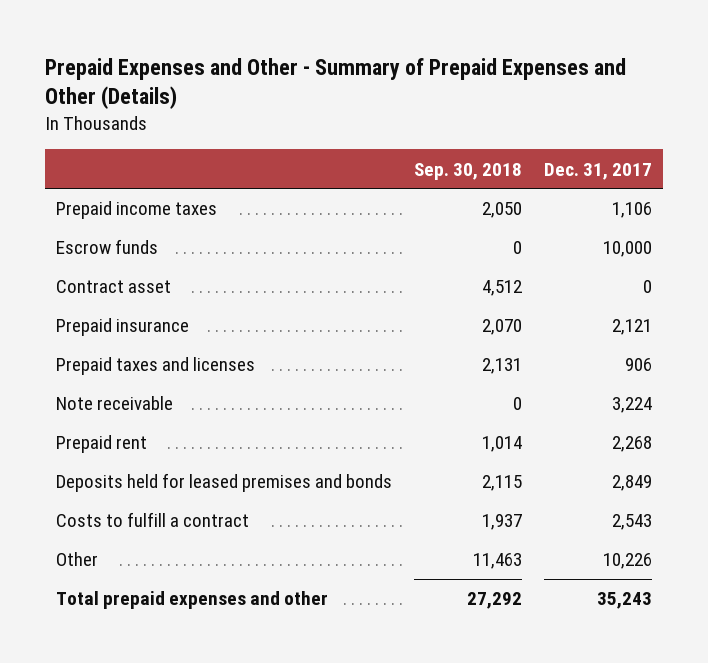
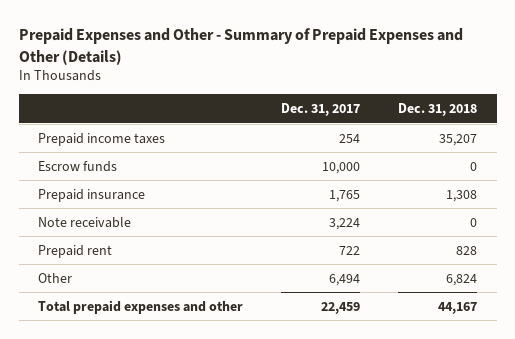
[413,162,522,180] Sep. 30, 2018 -> none
none -> [398,102,478,116] Dec. 31, 2018
[611,202,652,219] 1,106 -> [339,133,361,143] 254
[55,280,171,294] Contract asset -> none
[55,357,255,376] Prepaid taxes and licenses -> none
[611,319,652,336] 2,121 -> [329,189,361,202] 1,765
[55,473,392,493] Deposits held for leased premises and bonds -> none
[55,512,249,528] Costs to fulfill a contract -> none
[611,436,652,453] 2,268 -> [339,245,361,255] 722
[602,553,652,570] 10,226 -> [329,273,361,286] 6,494
[596,592,652,610] 35,243 -> [321,301,361,314] 22,459

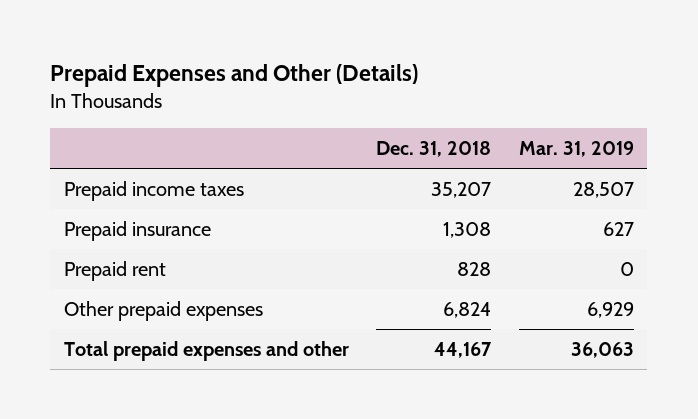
[18,28,463,65] Prepaid Expenses and Other - Summary of Prepaid Expenses and Other (Details) -> [50,64,419,88] Prepaid Expenses and Other (Details)
[281,102,361,116] Dec. 31, 2017 -> none
none -> [518,141,634,158] Mar. 31, 2019
[37,160,117,172] Escrow funds -> none
[37,216,131,228] Note receivable -> none
[37,272,72,283] Other -> [64,300,264,321] Other prepaid expenses

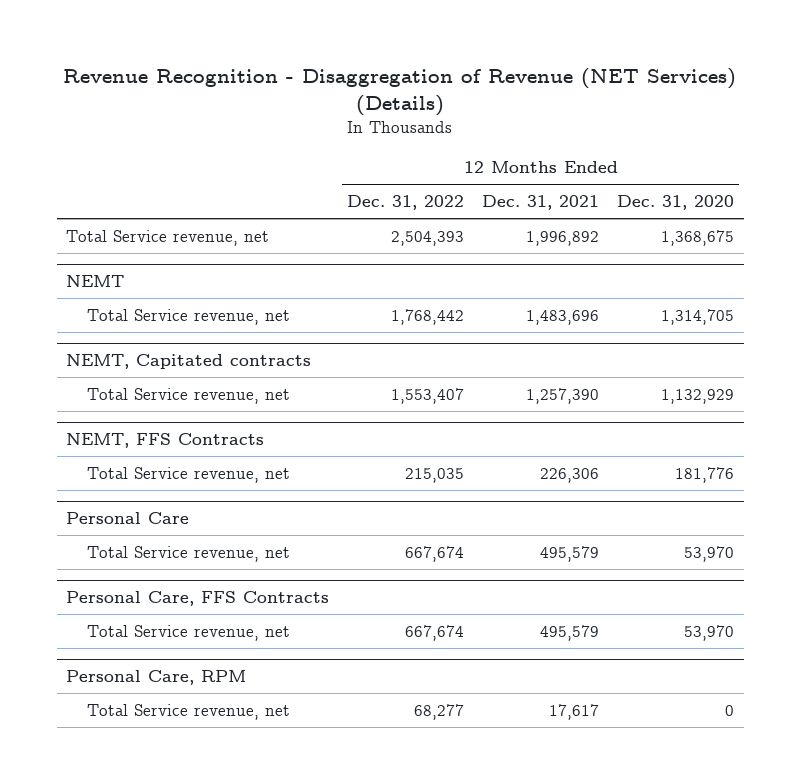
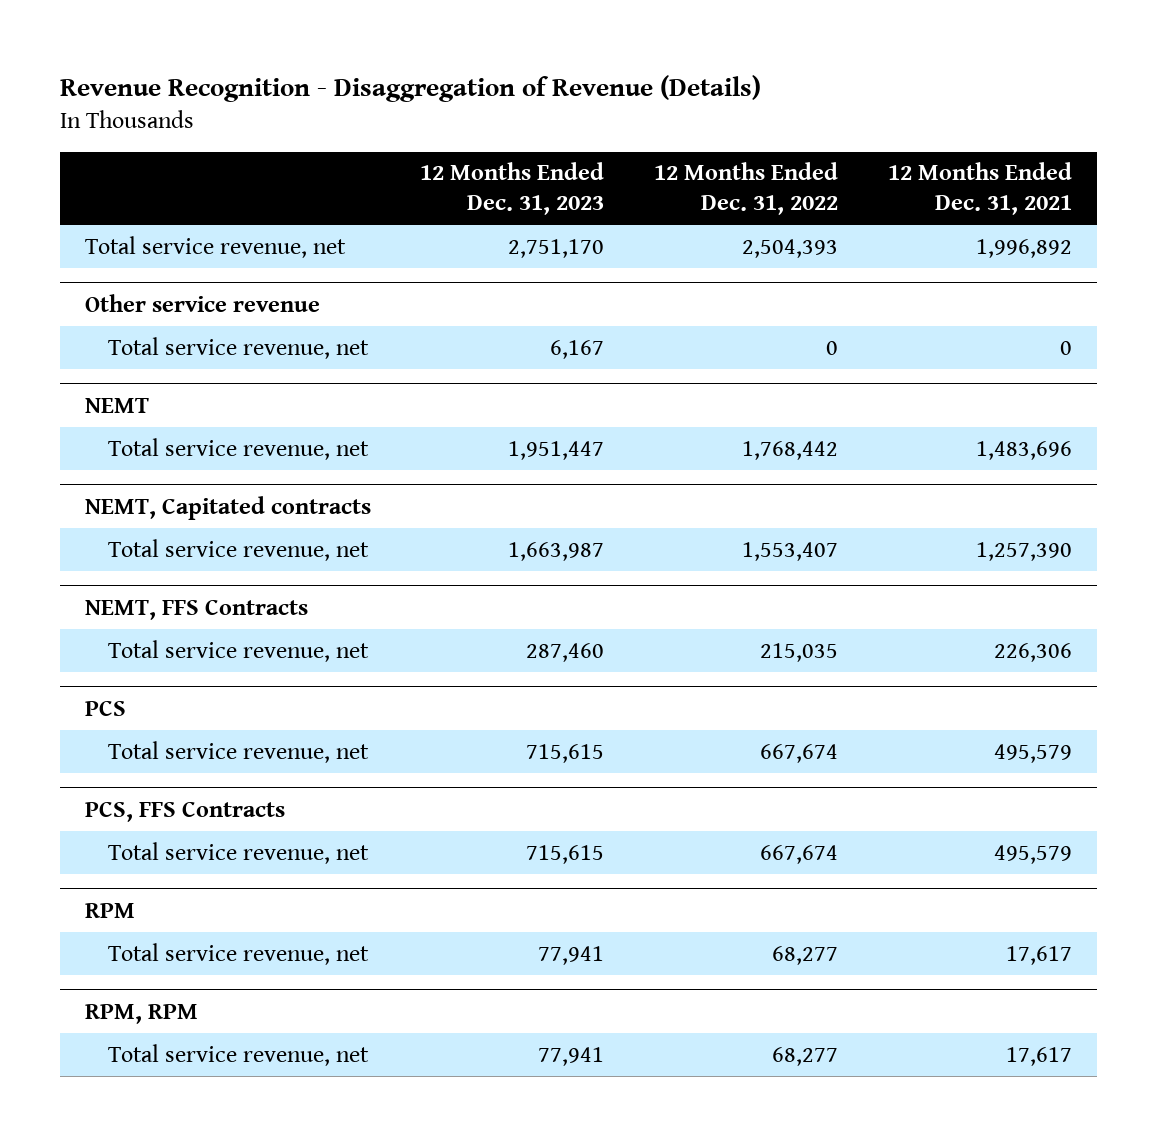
[63,68,737,117] Revenue Recognition - Disaggregation of Revenue (NET Services) (Details) -> [59,75,761,103] Revenue Recognition - Disaggregation of Revenue (Details)
[617,195,735,211] Dec. 31, 2020 -> none
none -> [420,162,605,216] 12 Months Ended Dec. 31, 2023
[65,229,269,246] Total Service revenue, net -> [84,235,346,258] Total service revenue, net
none -> [84,293,320,312] Other service revenue
none -> [108,336,370,359] Total service revenue, net
[87,308,291,325] Total Service revenue, net -> [108,437,370,460] Total service revenue, net
[87,387,291,404] Total Service revenue, net -> [108,538,370,561] Total service revenue, net
[65,591,329,607] Personal Care, FFS Contracts -> none
[65,670,246,686] Personal Care, RPM -> none
[87,466,291,483] Total Service revenue, net -> [108,639,370,662] Total service revenue, net
[65,512,189,525] Personal Care -> [84,700,126,716] PCS
[87,545,291,562] Total Service revenue, net -> [108,740,370,763] Total service revenue, net
none -> [84,801,285,822] PCS, FFS Contracts
[87,624,291,641] Total Service revenue, net -> [108,841,370,864] Total service revenue, net
none -> [84,902,135,918] RPM
[87,703,291,720] Total Service revenue, net -> [108,942,370,965] Total service revenue, net
none -> [84,1003,198,1024] RPM, RPM
none -> [108,1043,370,1066] Total service revenue, net

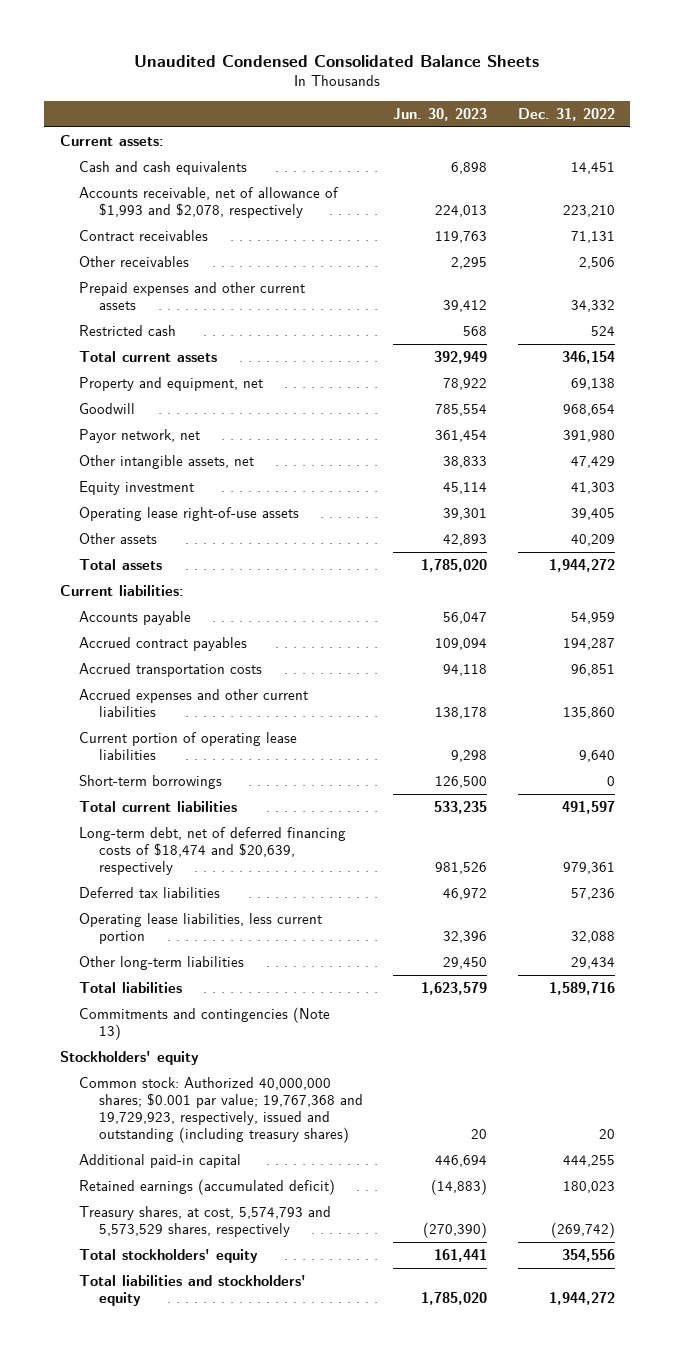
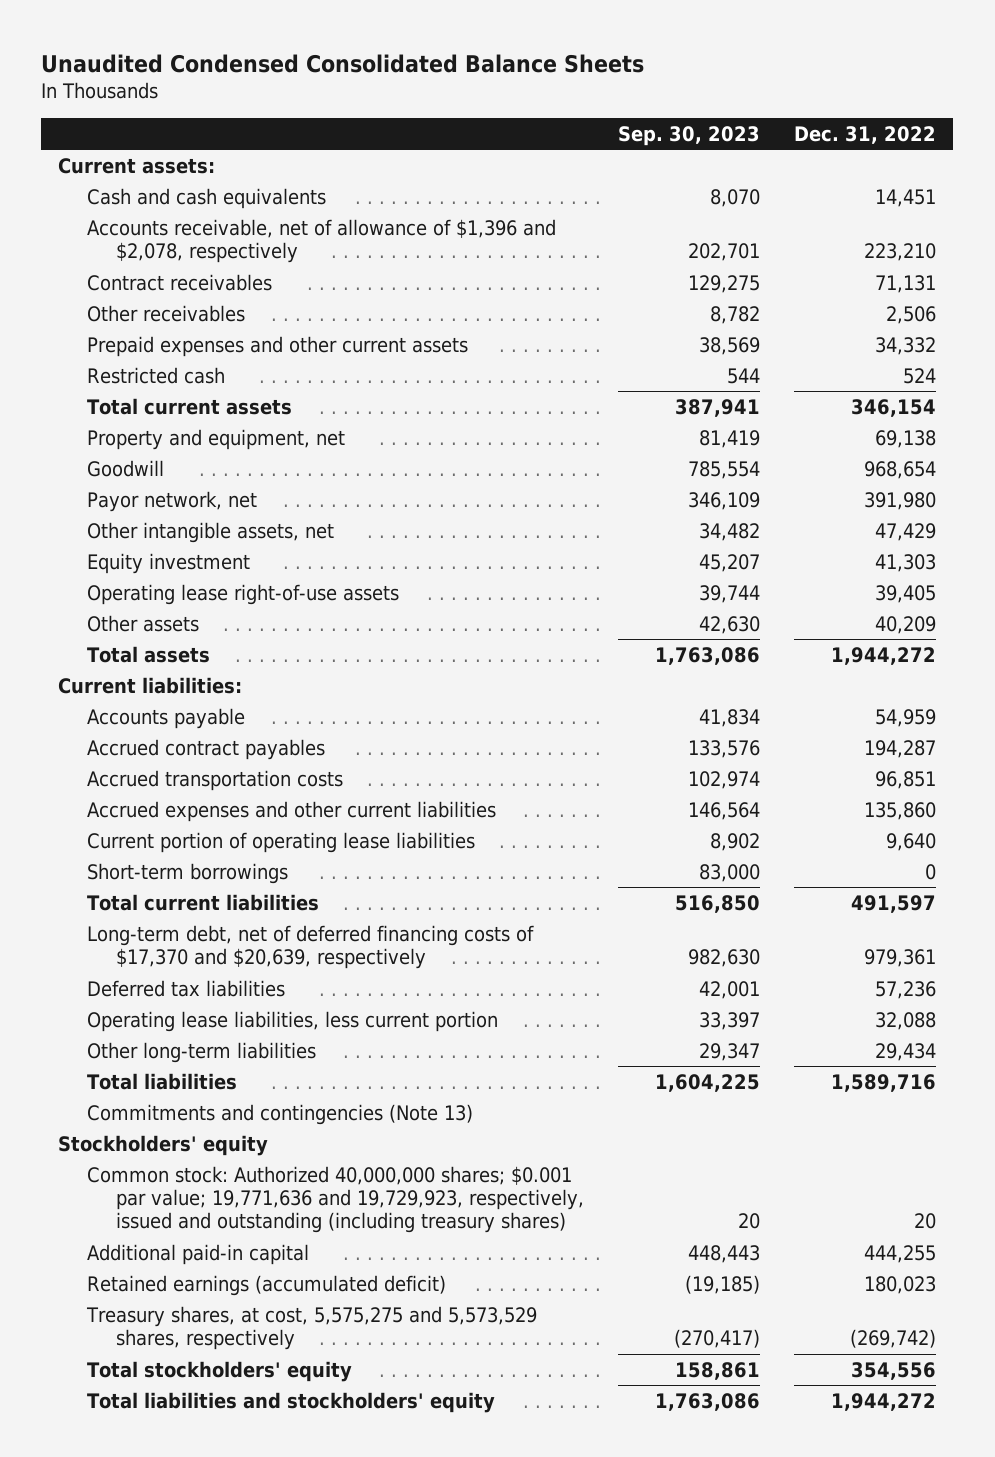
[393,107,488,121] Jun. 30, 2023 -> none
none -> [618,125,761,146] Sep. 30, 2023
[79,187,340,218] Accounts receivable, net of allowance of $1,993 and $2,078, respectively -> [87,218,557,264] Accounts receivable, net of allowance of $1,396 and $2,078, respectively
[79,827,347,875] Long-term debt, net of deferred financing costs of $18,474 and $20,639, respectively -> [87,924,535,970] Long-term debt, net of deferred financing costs of $17,370 and $20,639, respectively
[79,1077,363,1143] Common stock: Authorized 40,000,000 shares; $0.001 par value; 19,767,368 and 19,729,923, respectively, issued and outstanding (including treasury shares) -> [87,1165,585,1234] Common stock: Authorized 40,000,000 shares; $0.001 par value; 19,771,636 and 19,729,923, respectively, issued and outstanding (including treasury shares)
[79,1206,332,1237] Treasury shares, at cost, 5,574,793 and 5,573,529 shares, respectively -> [86,1305,538,1351] Treasury shares, at cost, 5,575,275 and 5,573,529 shares, respectively

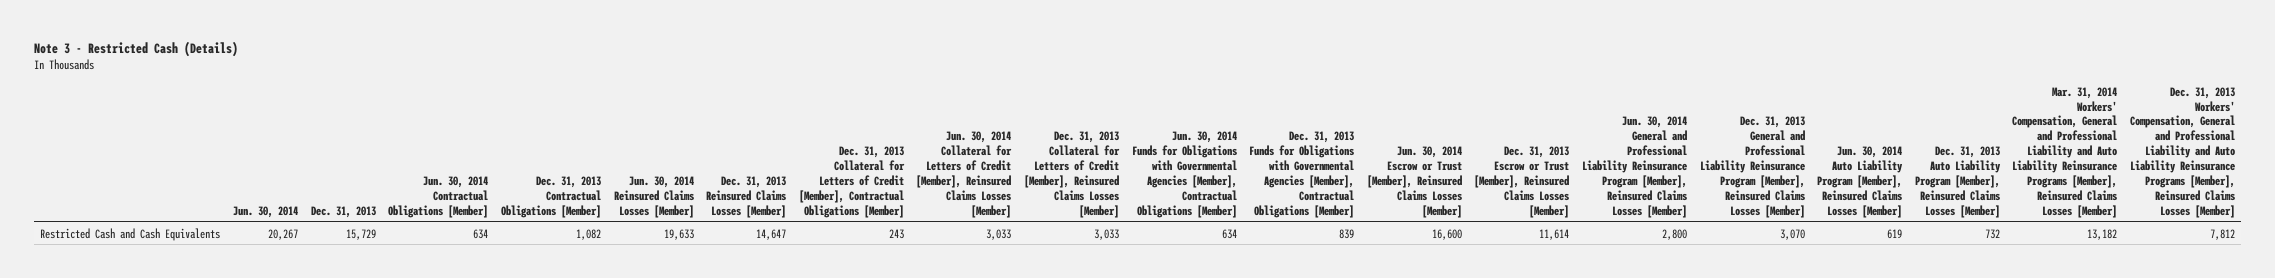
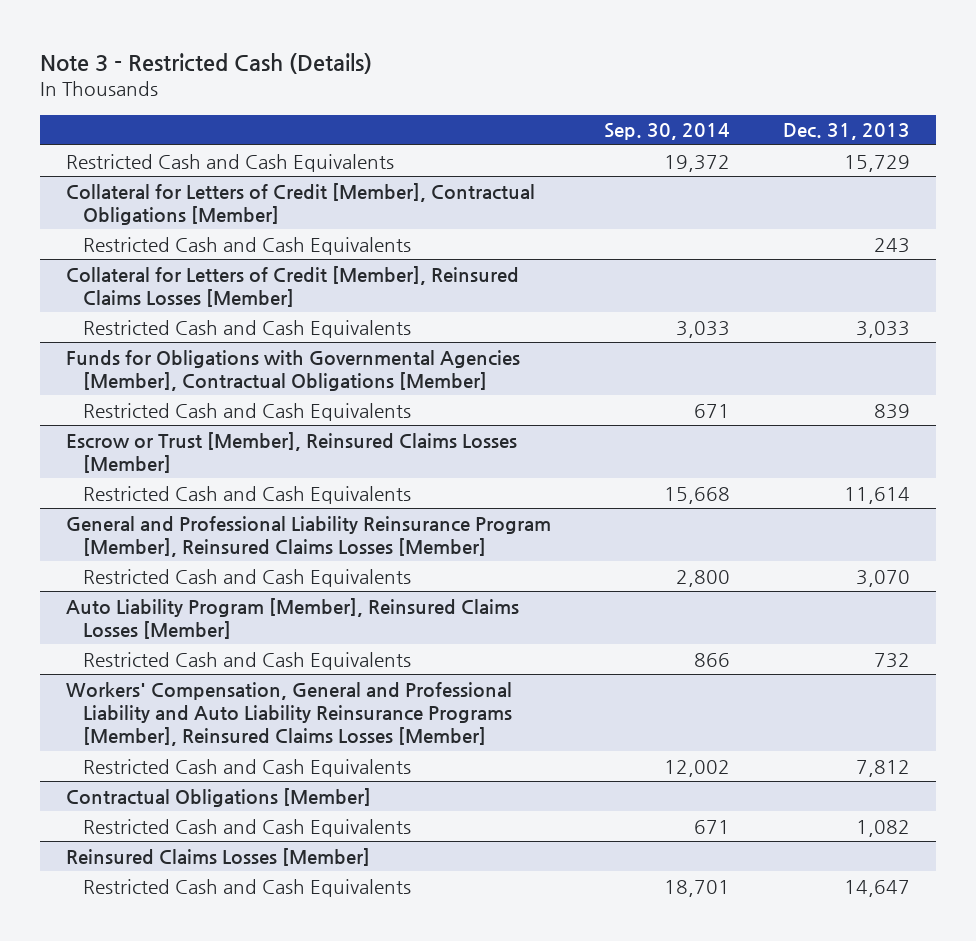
[233,206,299,219] Jun. 30, 2014 -> none
[388,176,489,219] Jun. 30, 2014 Contractual Obligations [Member] -> none
[500,176,601,219] Dec. 31, 2013 Contractual Obligations [Member] -> none
[613,176,694,219] Jun. 30, 2014 Reinsured Claims Losses [Member] -> none
[706,176,787,219] Dec. 31, 2013 Reinsured Claims Losses [Member] -> none
[798,146,905,219] Dec. 31, 2013 Collateral for Letters of Credit [Member], Contractual Obligations [Member] -> none
[916,131,1013,219] Jun. 30, 2014 Collateral for Letters of Credit [Member], Reinsured Claims Losses [Member] -> none
[1023,131,1120,219] Dec. 31, 2013 Collateral for Letters of Credit [Member], Reinsured Claims Losses [Member] -> none
[1131,131,1237,219] Jun. 30, 2014 Funds for Obligations with Governmental Agencies [Member], Contractual Obligations [Member] -> none
[1249,131,1355,219] Dec. 31, 2013 Funds for Obligations with Governmental Agencies [Member], Contractual Obligations [Member] -> none
[1366,146,1462,219] Jun. 30, 2014 Escrow or Trust [Member], Reinsured Claims Losses [Member] -> none
[1474,146,1570,219] Dec. 31, 2013 Escrow or Trust [Member], Reinsured Claims Losses [Member] -> none
[1581,116,1687,219] Jun. 30, 2014 General and Professional Liability Reinsurance Program [Member], Reinsured Claims Losses [Member] -> none
[1699,116,1805,219] Dec. 31, 2013 General and Professional Liability Reinsurance Program [Member], Reinsured Claims Losses [Member] -> none
[1817,146,1904,219] Jun. 30, 2014 Auto Liability Program [Member], Reinsured Claims Losses [Member] -> none
[1914,146,2001,219] Dec. 31, 2013 Auto Liability Program [Member], Reinsured Claims Losses [Member] -> none
[2012,86,2118,219] Mar. 31, 2014 Workers' Compensation, General and Professional Liability and Auto Liability Reinsurance Programs [Member], Reinsured Claims Losses [Member] -> none
[2129,86,2235,219] Dec. 31, 2013 Workers' Compensation, General and Professional Liability and Auto Liability Reinsurance Programs [Member], Reinsured Claims Losses [Member] -> none
none -> [604,123,731,141] Sep. 30, 2014
none -> [66,182,536,225] Collateral for Letters of Credit [Member], Contractual Obligations [Member]
none -> [83,236,412,255] Restricted Cash and Cash Equivalents
none -> [66,265,520,307] Collateral for Letters of Credit [Member], Reinsured Claims Losses [Member]
none -> [83,319,412,338] Restricted Cash and Cash Equivalents
none -> [66,349,521,391] Funds for Obligations with Governmental Agencies [Member], Contractual Obligations [Member]
none -> [83,402,412,421] Restricted Cash and Cash Equivalents
none -> [66,431,518,473] Escrow or Trust [Member], Reinsured Claims Losses [Member]
none -> [83,485,412,504] Restricted Cash and Cash Equivalents
none -> [66,515,552,557] General and Professional Liability Reinsurance Program [Member], Reinsured Claims Losses [Member]
none -> [83,568,412,587] Restricted Cash and Cash Equivalents
none -> [66,597,520,639] Auto Liability Program [Member], Reinsured Claims Losses [Member]
none -> [83,651,412,670] Restricted Cash and Cash Equivalents
none -> [66,681,513,747] Workers' Compensation, General and Professional Liability and Auto Liability Reinsurance Programs [Member], Reinsured Claims Losses [Member]
none -> [83,758,412,777] Restricted Cash and Cash Equivalents
none -> [66,787,372,807] Contractual Obligations [Member]
none -> [83,818,412,837] Restricted Cash and Cash Equivalents
none -> [66,847,371,866] Reinsured Claims Losses [Member]
none -> [83,878,412,897] Restricted Cash and Cash Equivalents

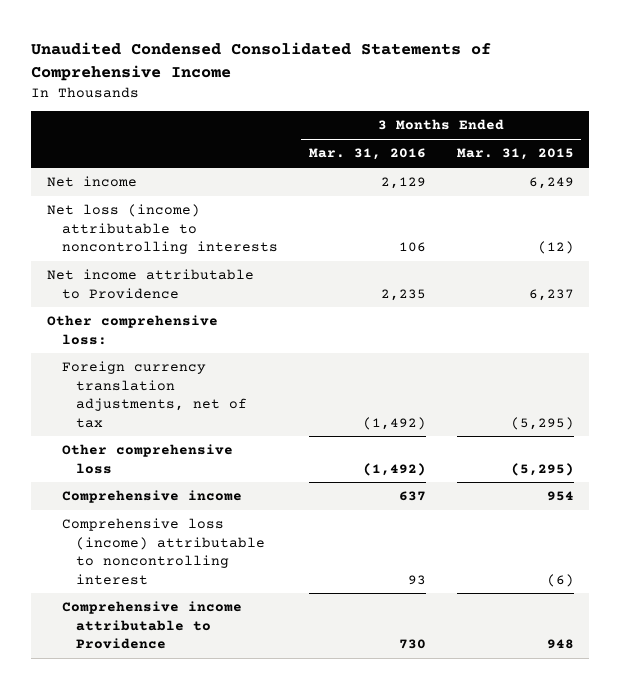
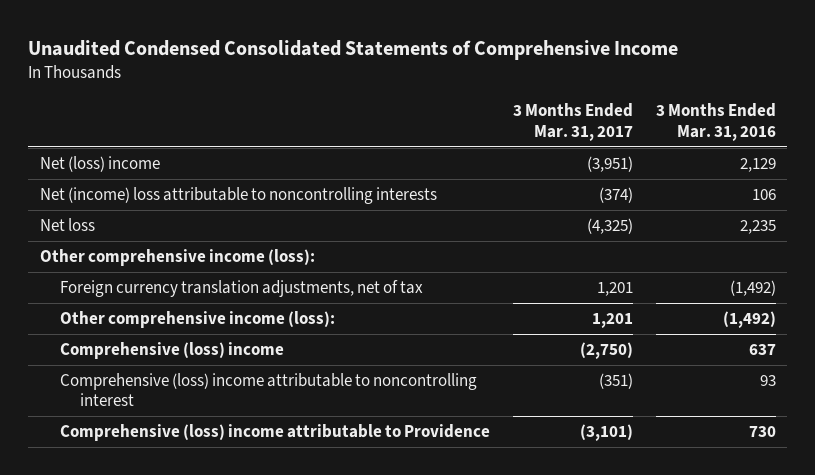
[456,148,574,161] Mar. 31, 2015 -> none
none -> [512,103,633,141] 3 Months Ended Mar. 31, 2017
[46,176,137,188] Net income -> [39,156,160,173] Net (loss) income
[46,204,278,255] Net loss (income) attributable to noncontrolling interests -> [39,187,437,205] Net (income) loss attributable to noncontrolling interests
[46,269,254,299] Net income attributable to Providence -> [39,218,95,232] Net loss
[46,315,218,345] Other comprehensive loss: -> [39,249,315,267] Other comprehensive income (loss):
[61,444,233,474] Other comprehensive loss -> [60,311,336,329] Other comprehensive income (loss):
[61,490,242,504] Comprehensive income -> [60,342,285,360] Comprehensive (loss) income
[61,518,266,585] Comprehensive loss (income) attributable to noncontrolling interest -> [60,373,478,407] Comprehensive (loss) income attributable to noncontrolling interest
[61,601,242,650] Comprehensive income attributable to Providence -> [60,424,491,442] Comprehensive (loss) income attributable to Providence

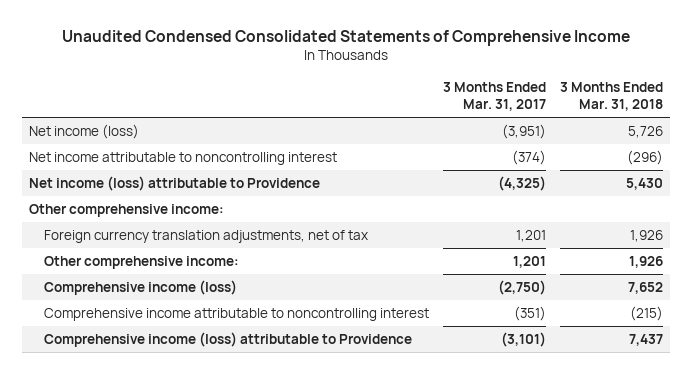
[655,103,776,141] 3 Months Ended Mar. 31, 2016 -> none
none -> [559,81,663,111] 3 Months Ended Mar. 31, 2018
[39,156,160,173] Net (loss) income -> [28,124,139,140] Net income (loss)
[39,187,437,205] Net (income) loss attributable to noncontrolling interests -> [28,152,337,166] Net income attributable to noncontrolling interest
[39,218,95,232] Net loss -> [28,176,320,192] Net income (loss) attributable to Providence
[39,249,315,267] Other comprehensive income (loss): -> [28,204,224,218] Other comprehensive income:
[60,311,336,329] Other comprehensive income (loss): -> [43,256,239,270] Other comprehensive income:
[60,342,285,360] Comprehensive (loss) income -> [43,280,237,296] Comprehensive income (loss)
[60,373,478,407] Comprehensive (loss) income attributable to noncontrolling interest -> [43,308,429,322] Comprehensive income attributable to noncontrolling interest
[60,424,491,442] Comprehensive (loss) income attributable to Providence -> [43,332,412,348] Comprehensive income (loss) attributable to Providence

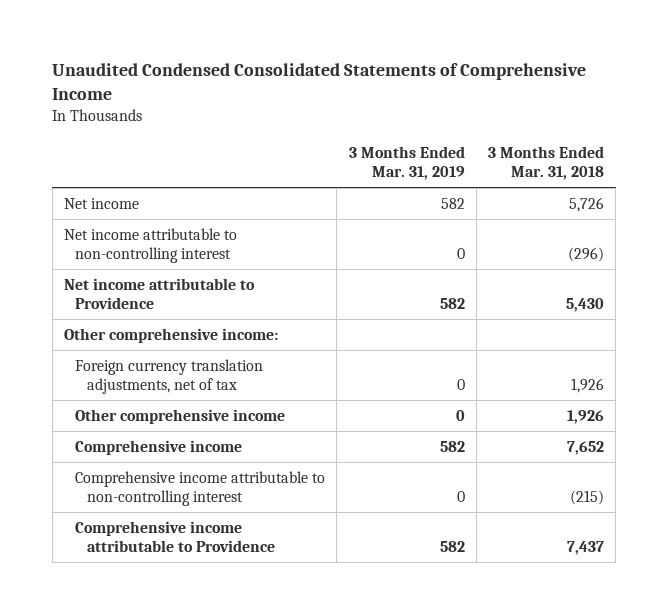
[442,81,546,111] 3 Months Ended Mar. 31, 2017 -> none
none -> [348,145,465,181] 3 Months Ended Mar. 31, 2019
[28,124,139,140] Net income (loss) -> [63,197,139,209] Net income
[28,152,337,166] Net income attributable to noncontrolling interest -> [63,227,237,264] Net income attributable to non-controlling interest
[28,176,320,192] Net income (loss) attributable to Providence -> [63,277,255,310] Net income attributable to Providence
[43,256,239,270] Other comprehensive income: -> [75,408,286,424] Other comprehensive income
[43,280,237,296] Comprehensive income (loss) -> [75,439,243,455] Comprehensive income
[43,308,429,322] Comprehensive income attributable to noncontrolling interest -> [75,470,326,507] Comprehensive income attributable to non-controlling interest
[43,332,412,348] Comprehensive income (loss) attributable to Providence -> [75,520,275,553] Comprehensive income attributable to Providence

